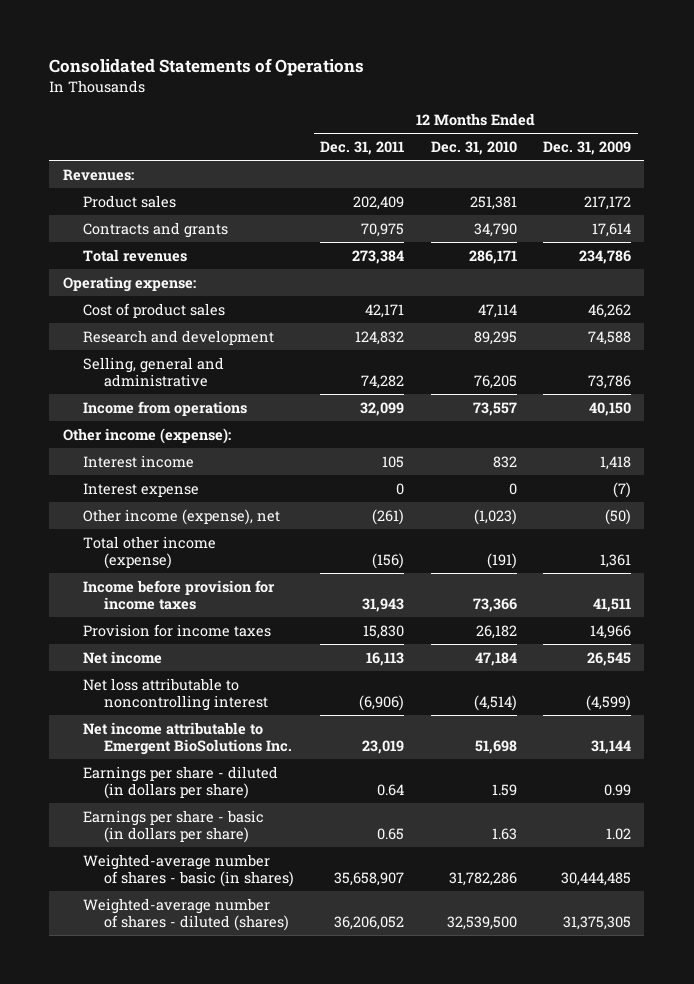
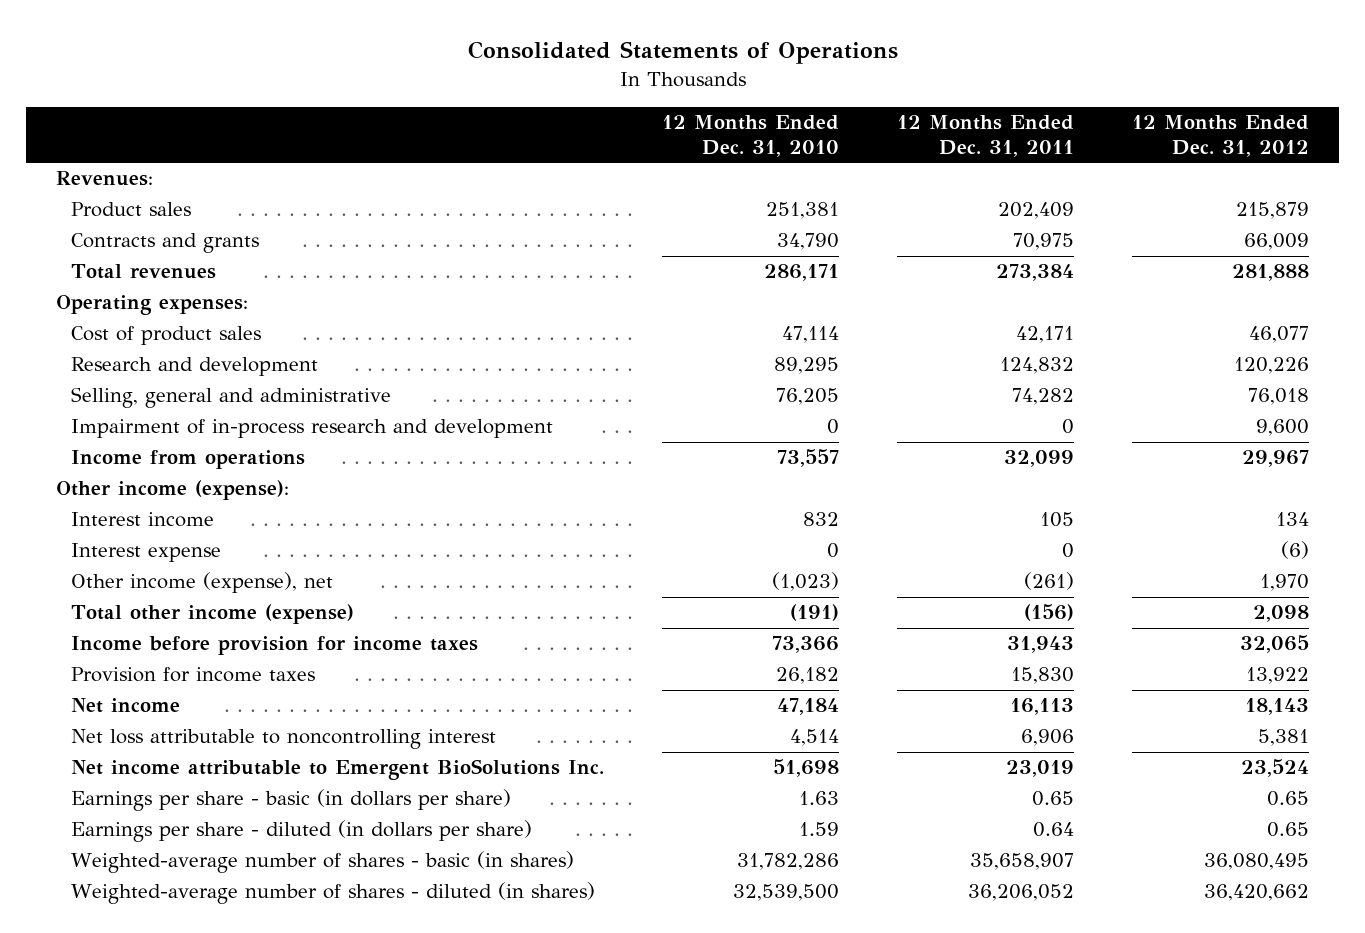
[542,140,631,155] Dec. 31, 2009 -> none
none -> [1132,115,1310,157] 12 Months Ended Dec. 31, 2012
[62,275,196,292] Operating expense: -> [55,295,248,316] Operating expenses:
none -> [70,419,553,439] Impairment of in-process research and development
[359,694,405,711] (6,906) -> [1021,729,1075,747] 6,906
[473,694,517,711] (4,514) -> [790,729,840,747] 4,514
[83,765,279,799] Earnings per share - diluted (in dollars per share) -> [70,820,532,843] Earnings per share - diluted (in dollars per share)
[83,897,289,931] Weighted-average number of shares - diluted (shares) -> [70,882,595,905] Weighted-average number of shares - diluted (in shares)

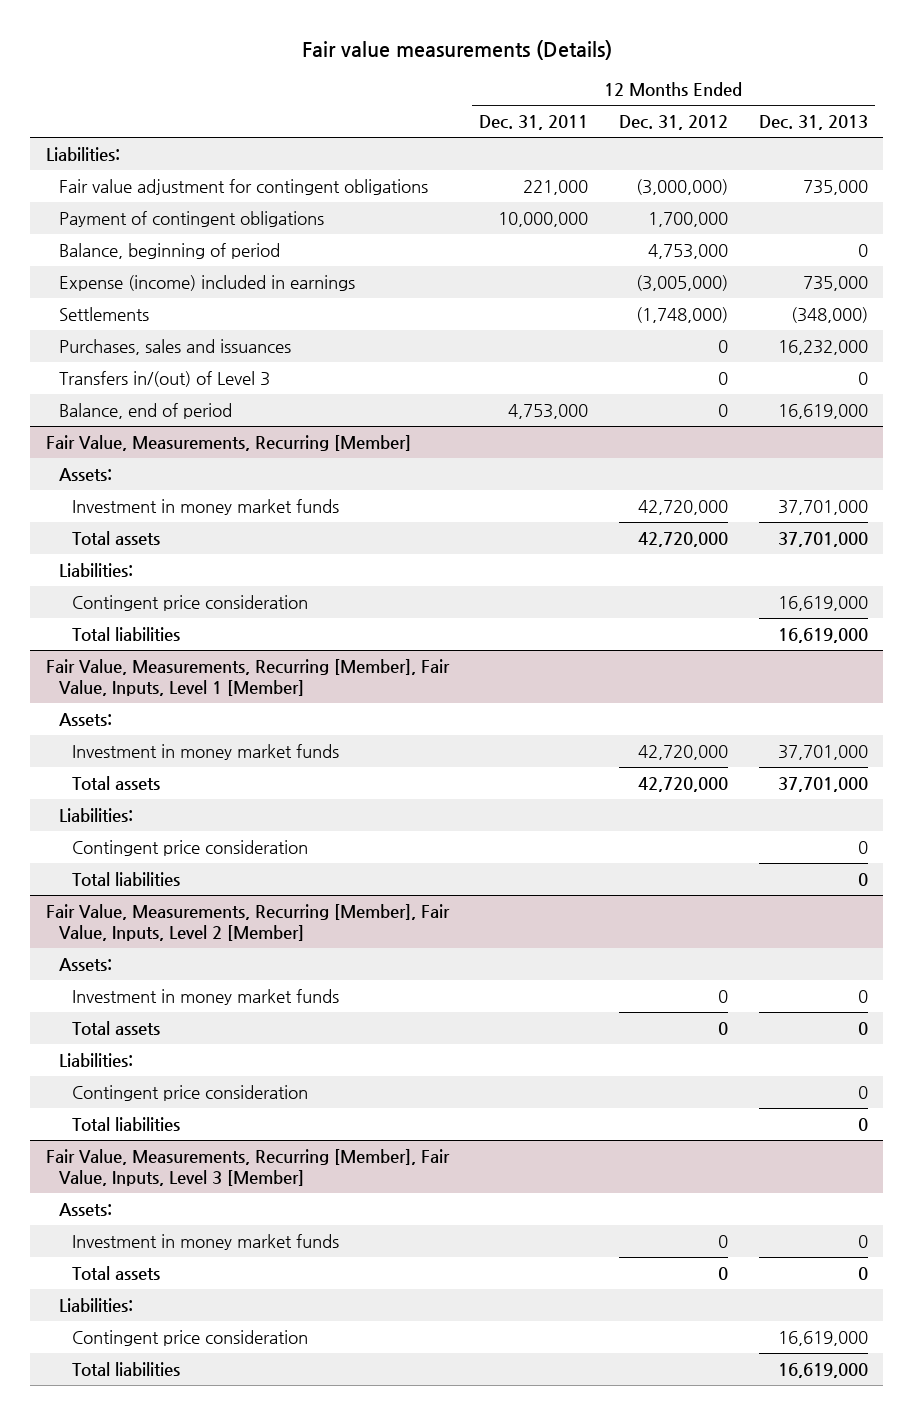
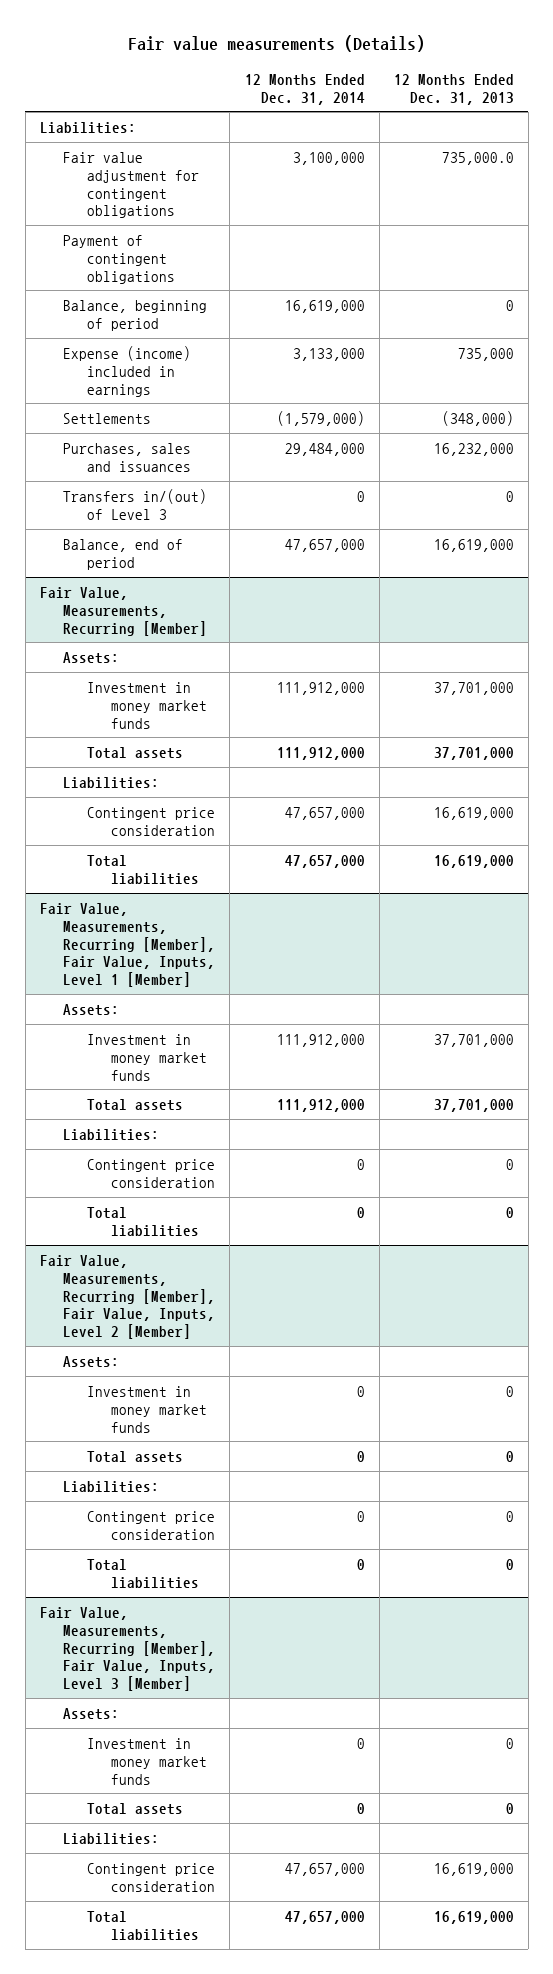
[479,115,589,131] Dec. 31, 2011 -> none
[618,115,728,131] Dec. 31, 2012 -> none
none -> [244,73,365,105] 12 Months Ended Dec. 31, 2014
[802,179,868,195] 735,000 -> [441,151,514,165] 735,000.0

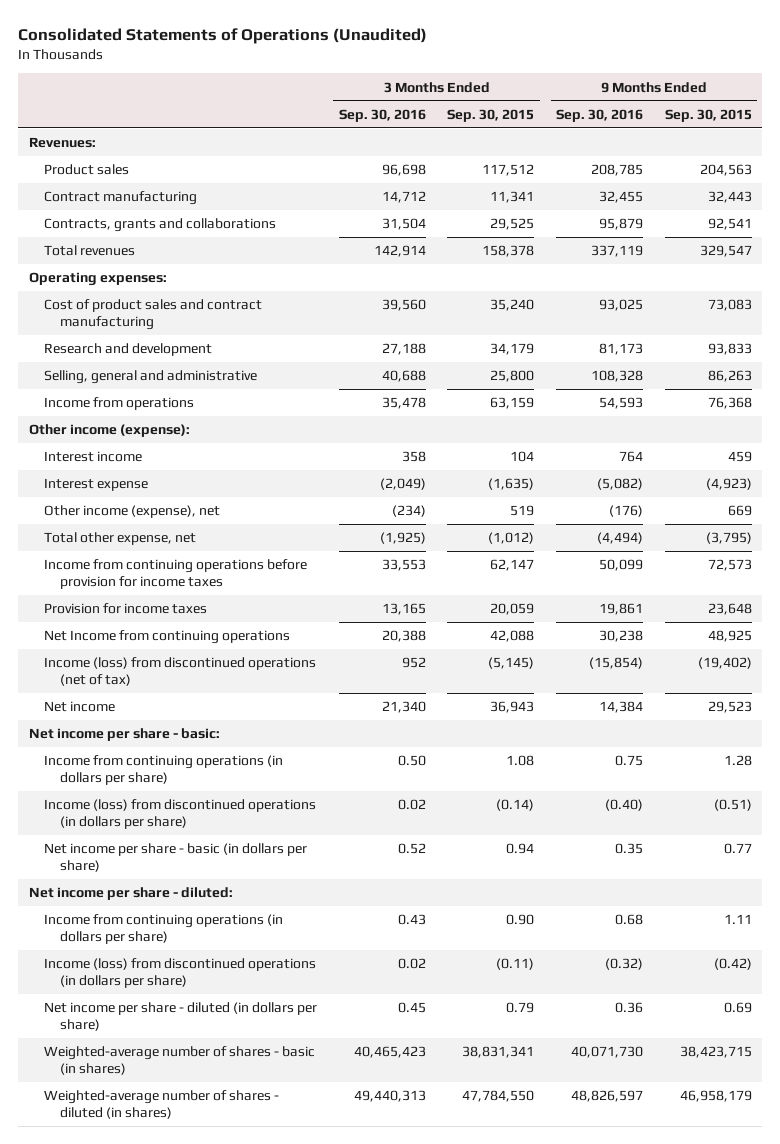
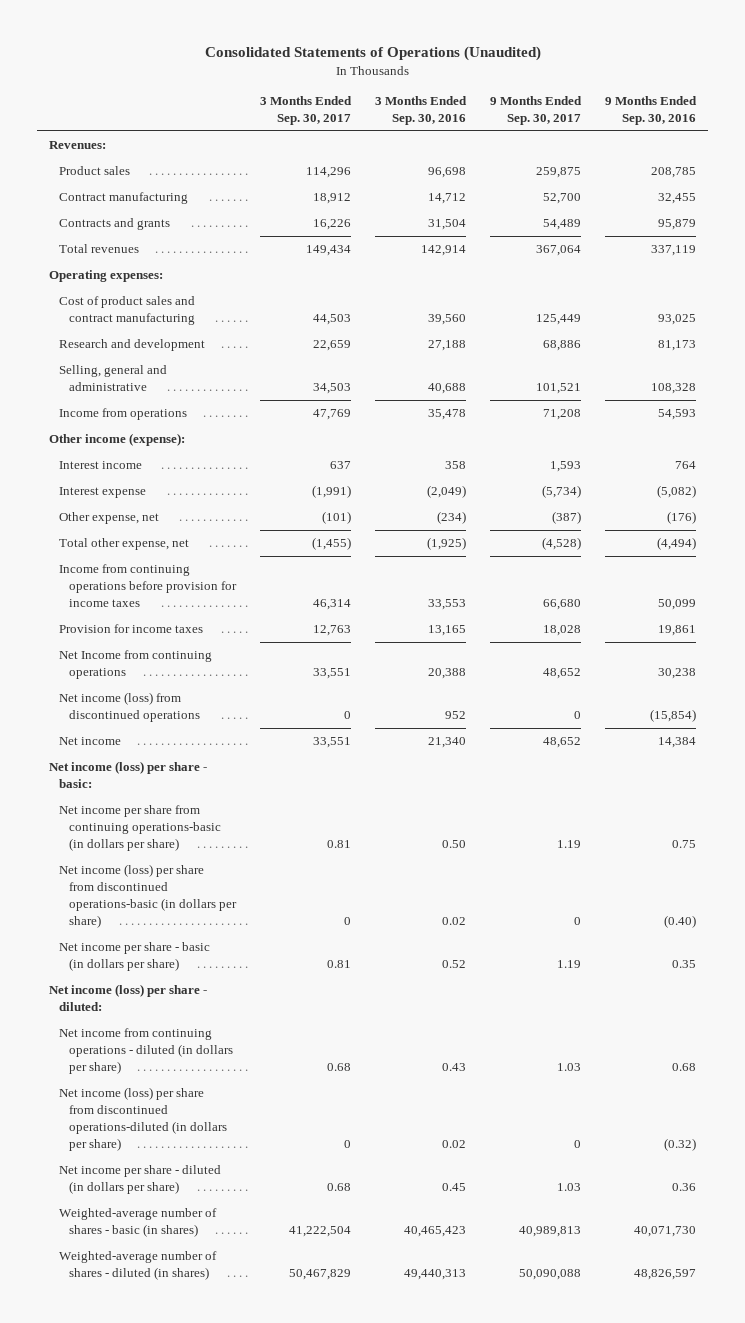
[447,108,535,122] Sep. 30, 2015 -> none
[664,108,752,122] Sep. 30, 2015 -> none
none -> [259,96,352,125] 3 Months Ended Sep. 30, 2017
none -> [490,96,583,125] 9 Months Ended Sep. 30, 2017
[44,218,277,233] Contracts, grants and collaborations -> [58,218,170,231] Contracts and grants
[44,505,221,519] Other income (expense), net -> [58,512,159,525] Other expense, net
[44,657,317,687] Income (loss) from discontinued operations (net of tax) -> [58,692,200,723] Net income (loss) from discontinued operations
[28,728,220,742] Net income per share - basic: -> [48,761,207,789] Net income (loss) per share - basic:
[44,755,284,786] Income from continuing operations (in dollars per share) -> [58,805,221,851] Net income per share from continuing operations-basic (in dollars per share)
[44,799,317,830] Income (loss) from discontinued operations (in dollars per share) -> [58,864,237,928] Net income (loss) per share from discontinued operations-basic (in dollars per share)
[28,887,233,901] Net income per share - diluted: -> [48,984,207,1012] Net income (loss) per share - diluted:
[44,914,284,945] Income from continuing operations (in dollars per share) -> [58,1028,233,1074] Net income from continuing operations - diluted (in dollars per share)
[44,958,317,989] Income (loss) from discontinued operations (in dollars per share) -> [58,1087,227,1151] Net income (loss) per share from discontinued operations-diluted (in dollars per share)

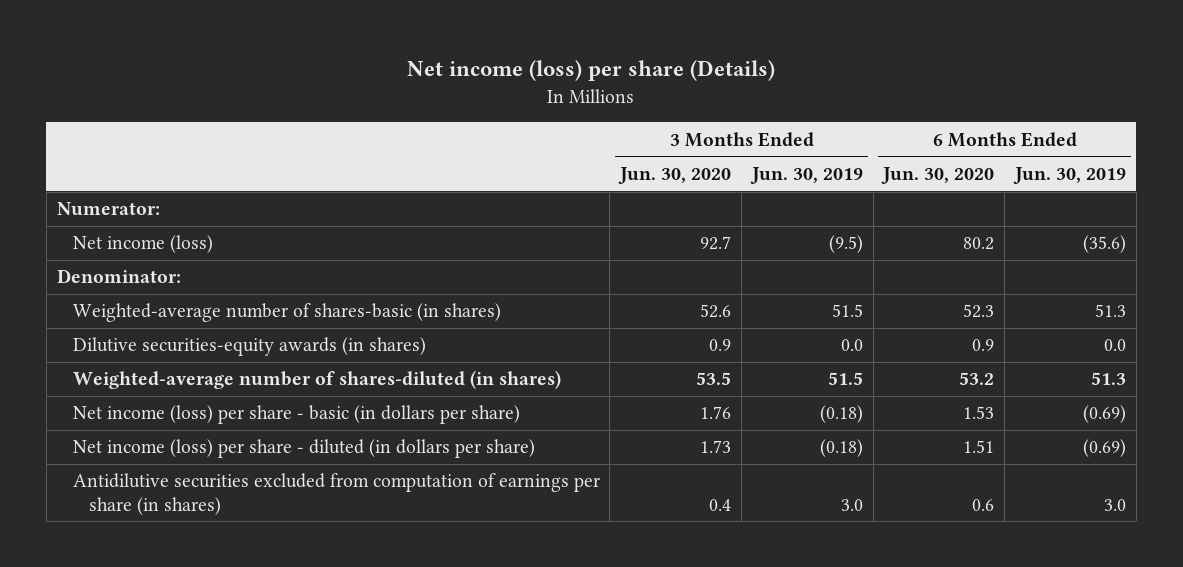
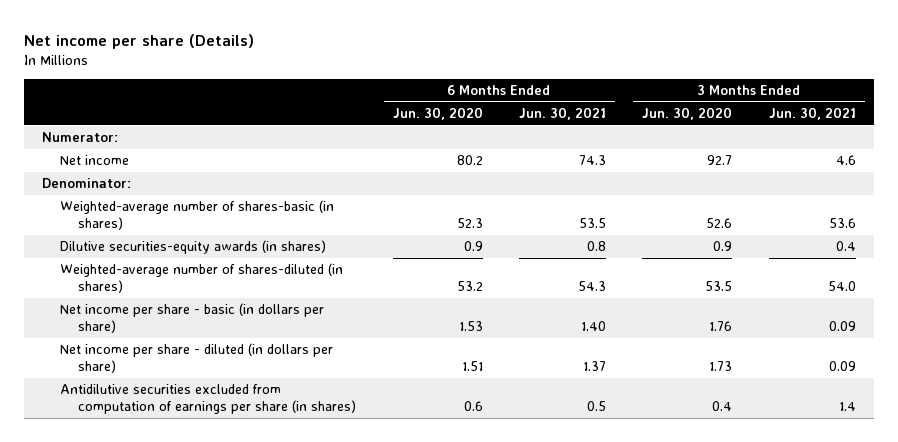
[407,60,776,82] Net income (loss) per share (Details) -> [24,33,255,49] Net income per share (Details)
[749,166,863,184] Jun. 30, 2019 -> none
[1013,166,1127,184] Jun. 30, 2019 -> none
none -> [519,106,607,120] Jun. 30, 2021
none -> [768,106,856,120] Jun. 30, 2021
[72,235,213,254] Net income (loss) -> [60,155,130,166] Net income
[72,405,520,425] Net income (loss) per share - basic (in dollars per share) -> [60,303,325,333] Net income per share - basic (in dollars per share)
[72,439,535,459] Net income (loss) per share - diluted (in dollars per share) -> [60,343,334,373] Net income per share - diluted (in dollars per share)

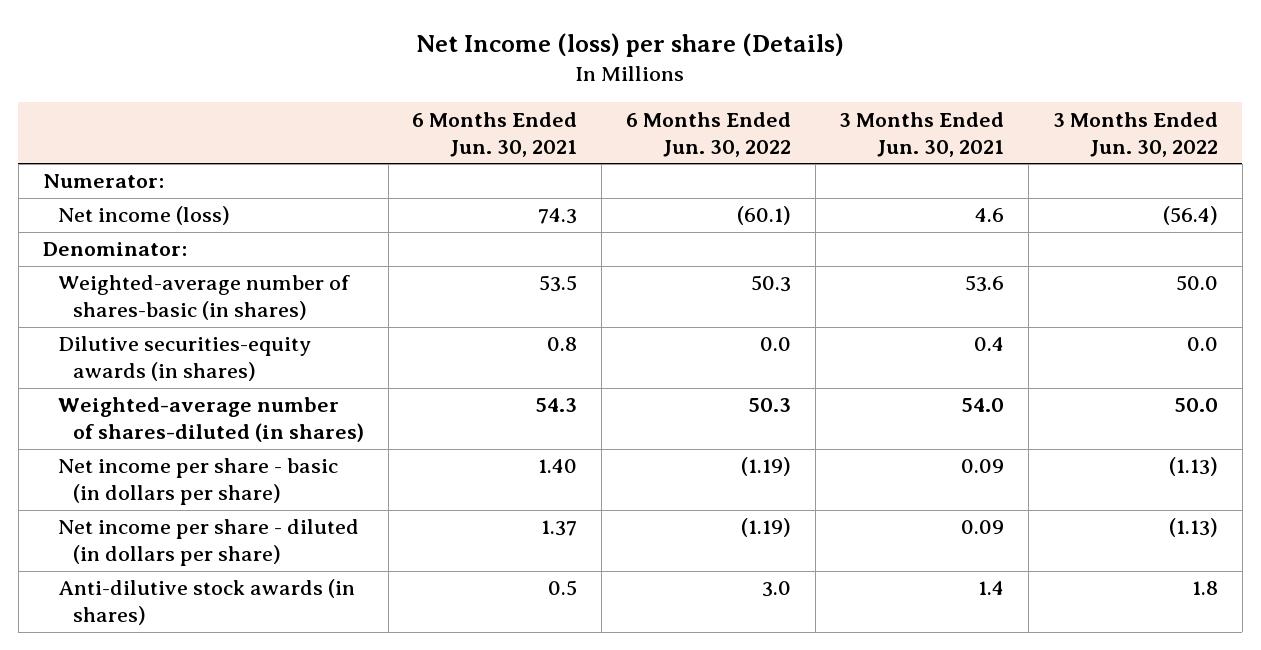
[24,33,255,49] Net income per share (Details) -> [416,32,845,57] Net Income (loss) per share (Details)
[392,106,483,120] Jun. 30, 2020 -> none
[642,106,733,120] Jun. 30, 2020 -> none
none -> [625,111,791,157] 6 Months Ended Jun. 30, 2022
none -> [1052,111,1218,157] 3 Months Ended Jun. 30, 2022
[60,155,130,166] Net income -> [57,206,230,226] Net income (loss)
[60,384,357,414] Antidilutive securities excluded from computation of earnings per share (in shares) -> [57,579,355,626] Anti-dilutive stock awards (in shares)

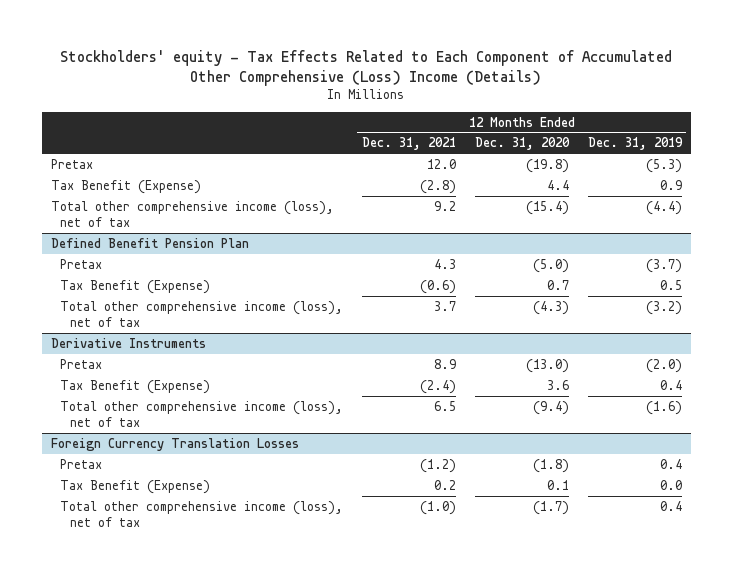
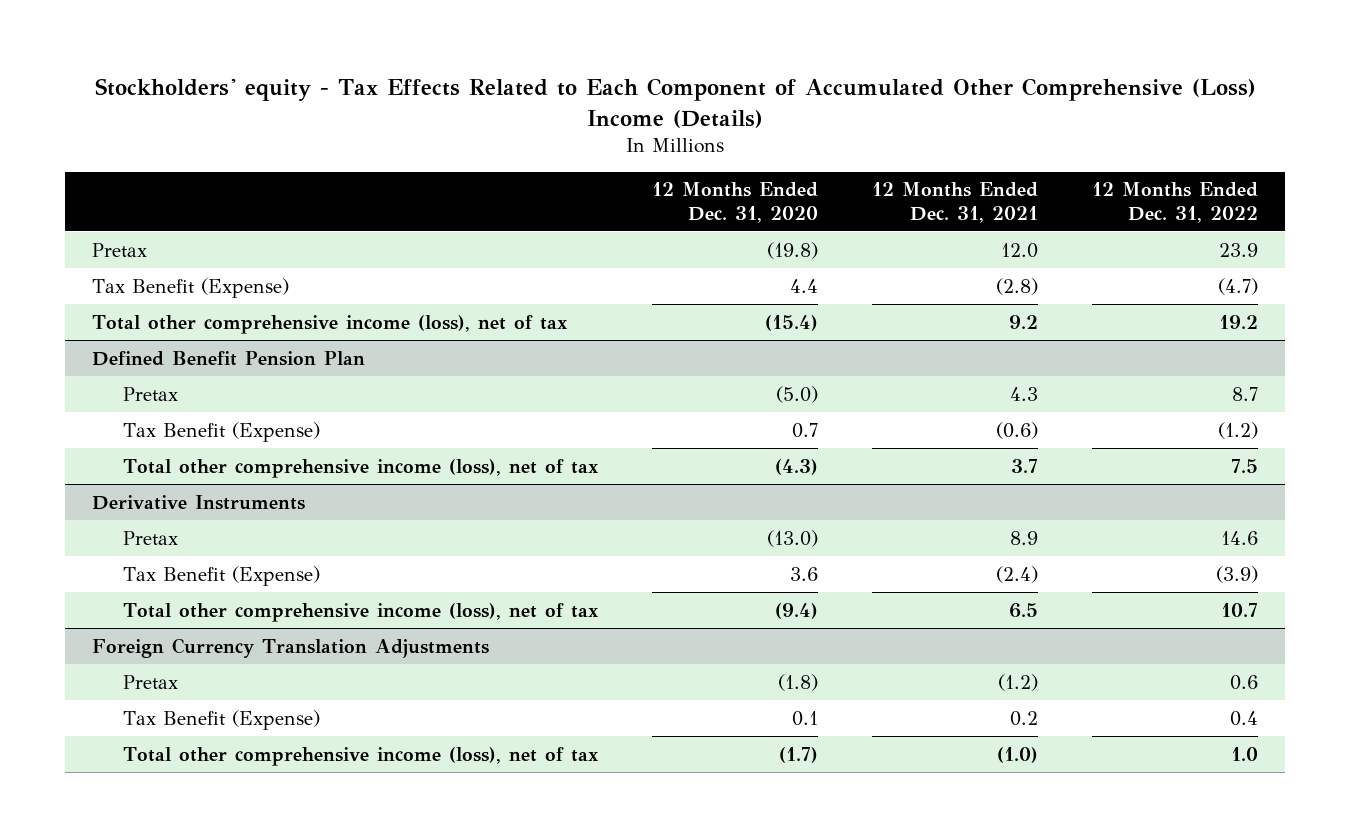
[587,137,683,151] Dec. 31, 2019 -> none
none -> [1091,182,1258,223] 12 Months Ended Dec. 31, 2022
[51,437,300,451] Foreign Currency Translation Losses -> [91,637,489,658] Foreign Currency Translation Adjustments

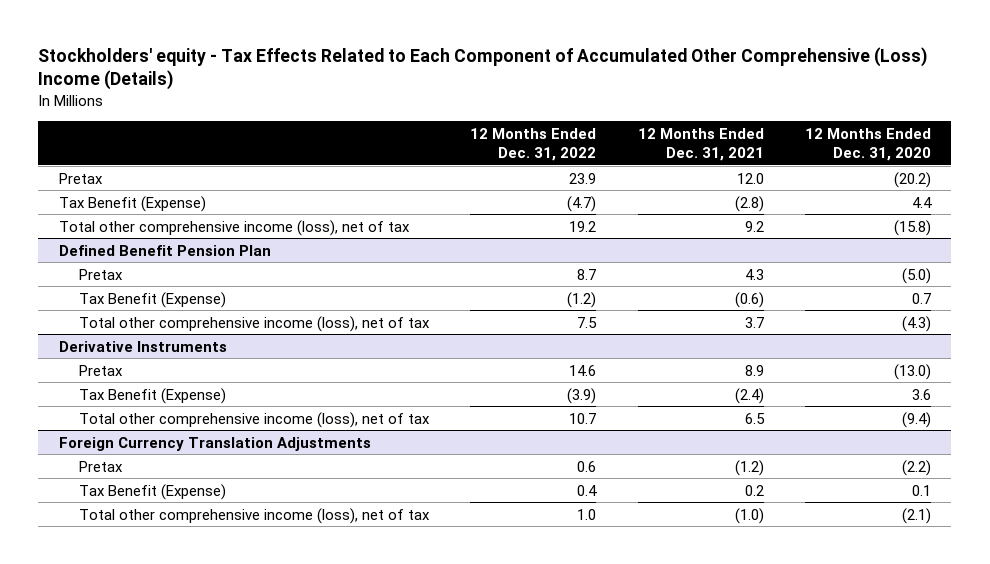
[766,241,818,259] (19.8) -> [893,171,931,188] (20.2)
[764,314,818,331] (15.4) -> [893,219,931,236] (15.8)
[777,673,818,691] (1.8) -> [901,459,931,476] (2.2)
[778,746,818,763] (1.7) -> [901,507,931,524] (2.1)

